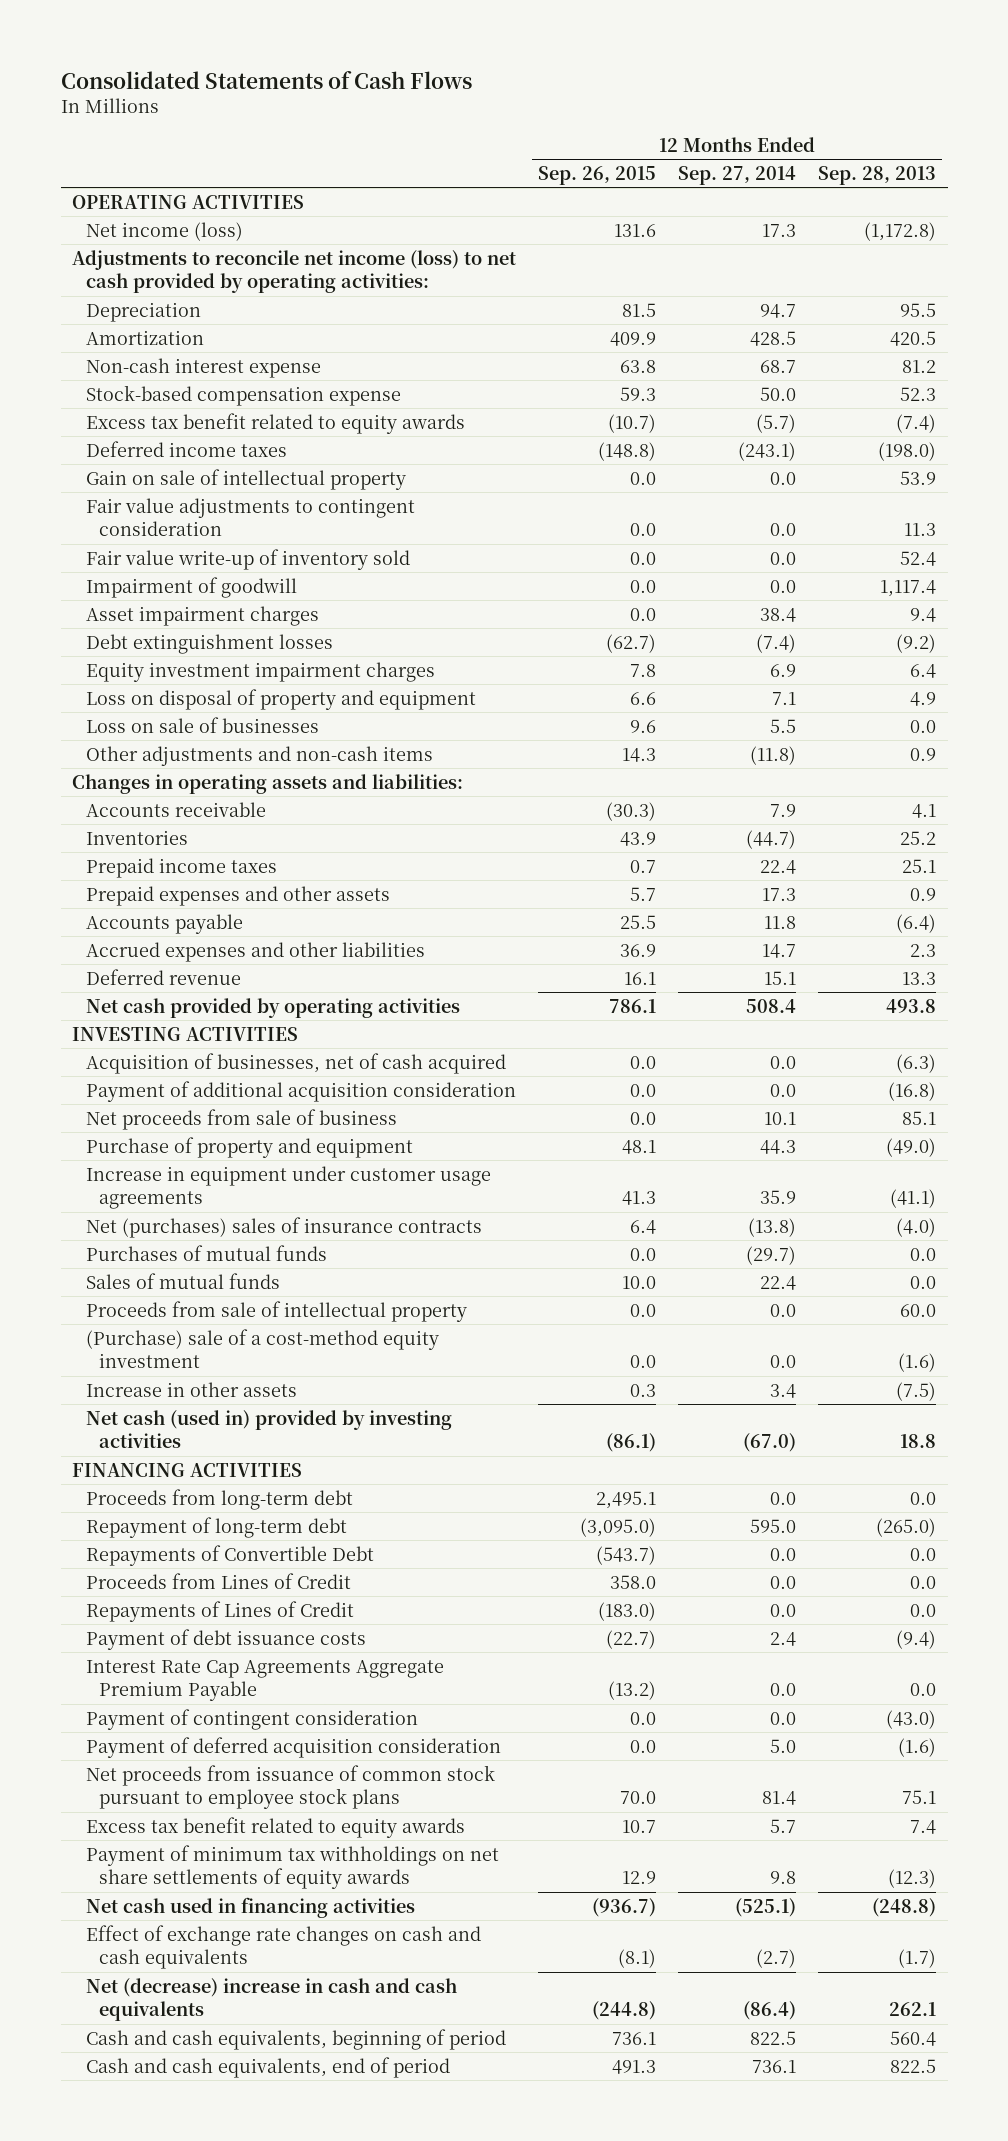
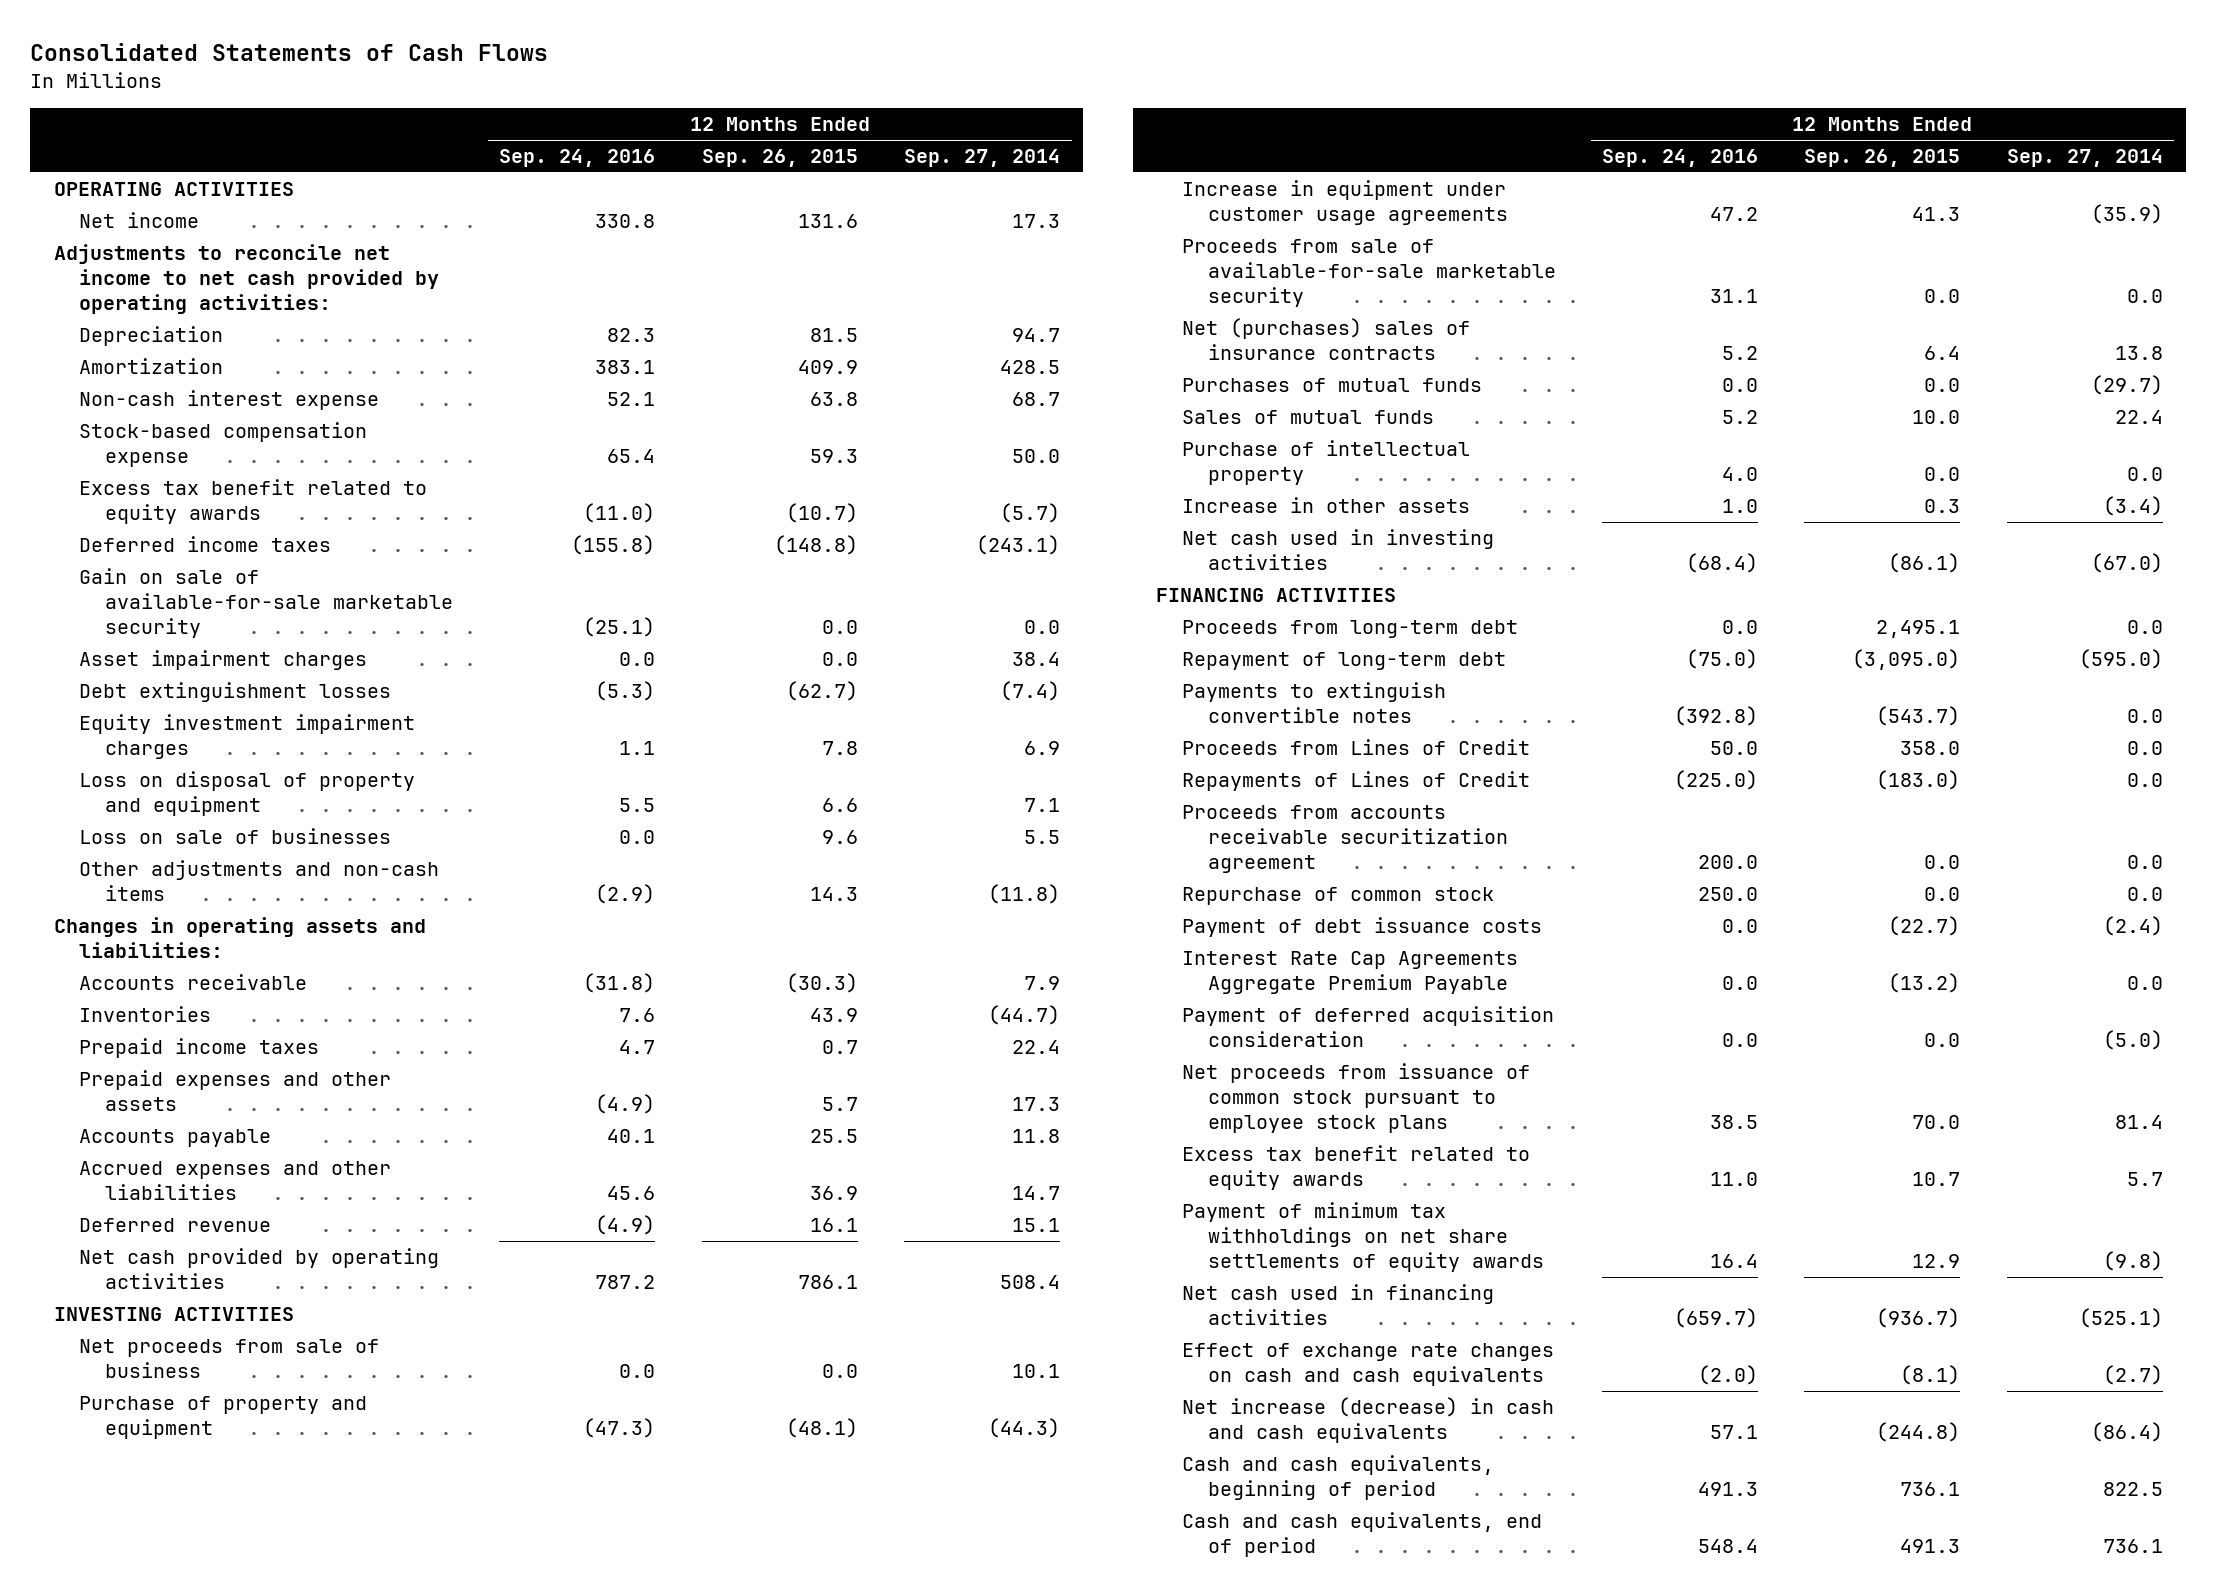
[818,166,937,186] Sep. 28, 2013 -> none
none -> [499,149,656,168] Sep. 24, 2016
[85,221,243,241] Net income (loss) -> [79,212,200,229] Net income
[71,249,516,294] Adjustments to reconcile net income (loss) to net cash provided by operating activities: -> [53,244,440,314] Adjustments to reconcile net income to net cash provided by operating activities:
[85,468,406,490] Gain on sale of intellectual property -> none
[85,497,415,537] Fair value adjustments to contingent consideration -> none
[85,548,410,570] Fair value write-up of inventory sold -> none
[85,576,297,598] Impairment of goodwill -> none
none -> [79,568,454,638] Gain on sale of available-for-sale marketable security
[85,1052,506,1074] Acquisition of businesses, net of cash acquired -> none
[85,1080,516,1102] Payment of additional acquisition consideration -> none
[621,1139,656,1154] 48.1 -> [785,1418,858,1439] (48.1)
[760,1139,797,1154] 44.3 -> [988,1418,1061,1439] (44.3)
[760,1190,797,1205] 35.9 -> [2090,204,2163,225] (35.9)
none -> [1182,239,1556,307] Proceeds from sale of available-for-sale marketable security
[748,1217,797,1237] (13.8) -> [2114,346,2163,361] 13.8
[85,1300,467,1322] Proceeds from sale of intellectual property -> none
[85,1328,439,1369] (Purchase) sale of a cost-method equity investment -> none
none -> [1182,440,1471,486] Purchase of intellectual property
[770,1383,797,1398] 3.4 -> [2102,496,2163,517] (3.4)
[85,1409,452,1449] Net cash (used in) provided by investing activities -> [1182,529,1495,571] Net cash used in investing activities
[750,1518,797,1533] 595.0 -> [2078,649,2163,670] (595.0)
[85,1544,374,1566] Repayments of Convertible Debt -> [1182,682,1447,724] Payments to extinguish convertible notes
none -> [1182,805,1508,873] Proceeds from accounts receivable securitization agreement
none -> [1182,887,1495,906] Repurchase of common stock
[770,1631,797,1646] 2.4 -> [2102,916,2163,937] (2.4)
[85,1708,418,1730] Payment of contingent consideration -> none
[770,1738,797,1753] 5.0 -> [2102,1030,2163,1051] (5.0)
[770,1871,797,1885] 9.8 -> [2102,1250,2163,1271] (9.8)
[85,1977,457,2022] Net (decrease) increase in cash and cash equivalents -> [1182,1397,1555,1444] Net increase (decrease) in cash and cash equivalents

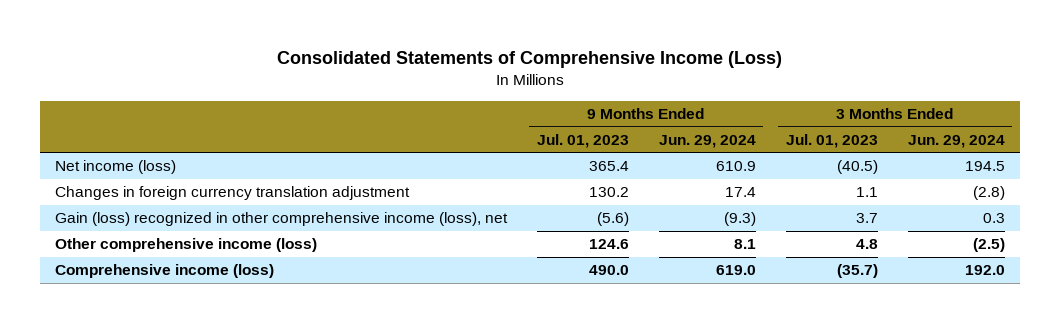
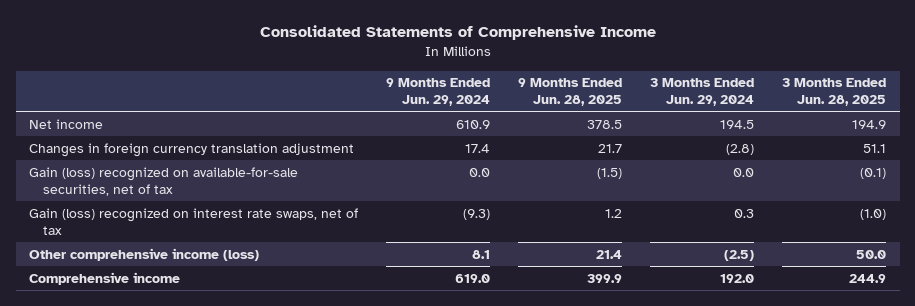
[276,50,782,68] Consolidated Statements of Comprehensive Income (Loss) -> [259,25,656,41] Consolidated Statements of Comprehensive Income
[536,133,629,148] Jul. 01, 2023 -> none
[785,133,878,148] Jul. 01, 2023 -> none
none -> [518,78,623,107] 9 Months Ended Jun. 28, 2025
none -> [781,78,886,107] 3 Months Ended Jun. 28, 2025
[54,160,176,175] Net income (loss) -> [29,118,104,129] Net income
none -> [29,166,299,196] Gain (loss) recognized on available-for-sale securities, net of tax
[54,212,508,227] Gain (loss) recognized in other comprehensive income (loss), net -> [29,207,359,235] Gain (loss) recognized on interest rate swaps, net of tax
[54,264,274,279] Comprehensive income (loss) -> [29,271,181,285] Comprehensive income

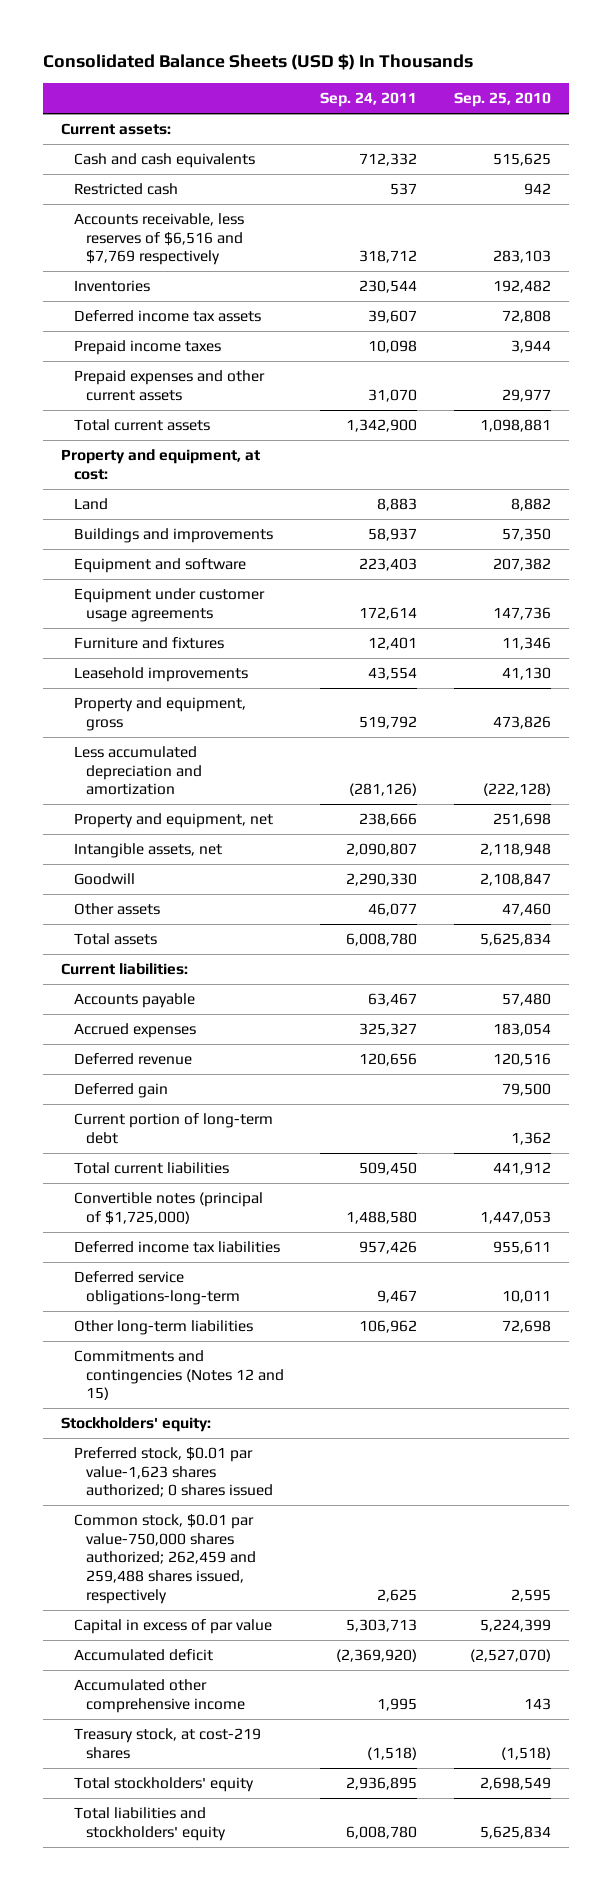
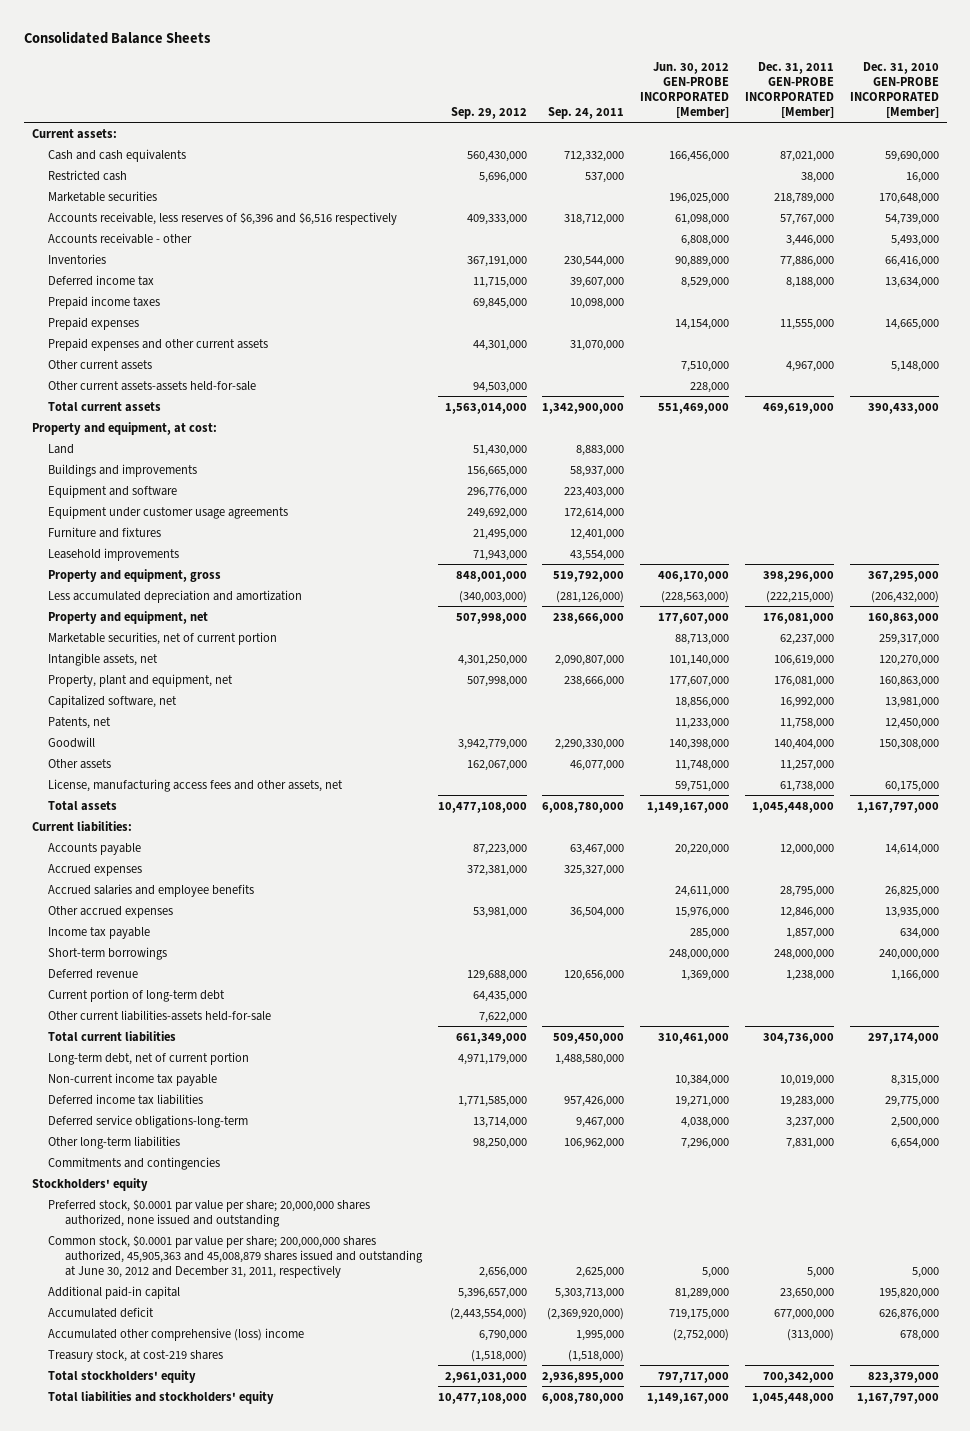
[43,54,474,71] Consolidated Balance Sheets (USD $) In Thousands -> [23,31,211,45] Consolidated Balance Sheets
[453,92,551,108] Sep. 25, 2010 -> none
none -> [450,107,527,120] Sep. 29, 2012
none -> [640,61,730,119] Jun. 30, 2012 GEN-PROBE INCORPORATED [Member]
none -> [744,61,834,119] Dec. 31, 2011 GEN-PROBE INCORPORATED [Member]
none -> [849,61,939,119] Dec. 31, 2010 GEN-PROBE INCORPORATED [Member]
[359,153,418,167] 712,332 -> [564,150,625,162] 712,332,000
[390,183,418,196] 537 -> [585,171,625,183] 537,000
none -> [48,190,158,202] Marketable securities
[73,213,244,266] Accounts receivable, less reserves of $6,516 and $7,769 respectively -> [48,211,398,225] Accounts receivable, less reserves of $6,396 and $6,516 respectively
[359,250,418,264] 318,712 -> [564,213,625,225] 318,712,000
none -> [48,232,193,244] Accounts receivable - other
[359,280,418,294] 230,544 -> [564,255,625,267] 230,544,000
[73,310,261,323] Deferred income tax assets -> [48,274,155,286] Deferred income tax
[368,310,418,324] 39,607 -> [570,276,625,288] 39,607,000
[368,340,418,354] 10,098 -> [570,297,625,309] 10,098,000
none -> [48,316,140,330] Prepaid expenses
[368,388,418,402] 31,070 -> [570,339,625,351] 31,070,000
none -> [48,359,153,370] Other current assets
none -> [48,380,257,391] Other current assets-assets held-for-sale
[346,419,418,433] 1,342,900 -> [542,402,625,414] 1,342,900,000
[377,498,418,512] 8,883 -> [576,444,625,456] 8,883,000
[368,528,418,542] 58,937 -> [570,465,625,477] 58,937,000
[359,558,418,572] 223,403 -> [564,486,625,498] 223,403,000
[359,606,418,620] 172,614 -> [564,507,625,519] 172,614,000
[368,637,418,651] 12,401 -> [570,528,625,540] 12,401,000
[368,667,418,681] 43,554 -> [570,549,625,561] 43,554,000
[359,715,418,729] 519,792 -> [553,570,625,582] 519,792,000
[349,783,418,797] (281,126) -> [556,590,625,603] (281,126,000)
[359,813,418,827] 238,666 -> [553,612,625,624] 238,666,000
none -> [48,631,278,645] Marketable securities, net of current portion
[346,843,418,857] 2,090,807 -> [555,654,625,666] 2,090,807,000
none -> [48,673,234,687] Property, plant and equipment, net
none -> [48,694,178,708] Capitalized software, net
none -> [48,716,112,729] Patents, net
[346,873,418,887] 2,290,330 -> [555,738,625,750] 2,290,330,000
[368,903,418,917] 46,077 -> [570,759,625,771] 46,077,000
none -> [48,778,344,792] License, manufacturing access fees and other assets, net
[346,933,418,947] 6,008,780 -> [542,801,625,813] 6,008,780,000
[73,1083,168,1099] Deferred gain -> none
[368,993,418,1007] 63,467 -> [570,843,625,855] 63,467,000
[359,1023,418,1037] 325,327 -> [564,864,625,876] 325,327,000
none -> [48,883,255,897] Accrued salaries and employee benefits
none -> [48,905,174,918] Other accrued expenses
none -> [48,926,151,939] Income tax payable
none -> [48,946,168,960] Short-term borrowings
[359,1053,418,1067] 120,656 -> [564,969,625,981] 120,656,000
[73,1192,263,1225] Convertible notes (principal of $1,725,000) -> none
none -> [48,1009,272,1021] Other current liabilities-assets held-for-sale
[359,1162,418,1176] 509,450 -> [553,1032,625,1044] 509,450,000
none -> [48,1051,250,1065] Long-term debt, net of current portion
none -> [48,1072,218,1086] Non-current income tax payable
[359,1241,418,1255] 957,426 -> [564,1095,625,1107] 957,426,000
[377,1289,418,1303] 9,467 -> [576,1116,625,1128] 9,467,000
[359,1320,418,1334] 106,962 -> [564,1137,625,1149] 106,962,000
[73,1350,284,1401] Commitments and contingencies (Notes 12 and 15) -> [48,1156,221,1170] Commitments and contingencies
[61,1417,212,1433] Stockholders' equity: -> [31,1177,148,1191] Stockholders' equity
[73,1447,273,1498] Preferred stock, $0.01 par value-1,623 shares authorized; 0 shares issued -> [48,1198,371,1227] Preferred stock, $0.0001 par value per share; 20,000,000 shares authorized, none issued and outstanding
[73,1514,256,1604] Common stock, $0.01 par value-750,000 shares authorized; 262,459 and 259,488 shares issued, respectively -> [48,1234,423,1278] Common stock, $0.0001 par value per share; 200,000,000 shares authorized, 45,905,363 and 45,008,879 shares issued and outstanding at June 30, 2012 and December 31, 2011, respectively
[377,1588,418,1602] 2,625 -> [576,1266,625,1278] 2,625,000
[73,1619,272,1635] Capital in excess of par value -> [48,1285,181,1299] Additional paid-in capital
[346,1619,418,1633] 5,303,713 -> [555,1287,625,1299] 5,303,713,000
[336,1649,418,1663] (2,369,920) -> [547,1307,625,1320] (2,369,920,000)
[73,1679,245,1713] Accumulated other comprehensive income -> [48,1327,305,1341] Accumulated other comprehensive (loss) income
[377,1697,418,1711] 1,995 -> [576,1329,625,1341] 1,995,000
[367,1746,418,1760] (1,518) -> [568,1349,625,1362] (1,518,000)
[346,1777,418,1791] 2,936,895 -> [542,1371,625,1383] 2,936,895,000
[346,1825,418,1839] 6,008,780 -> [542,1392,625,1404] 6,008,780,000

